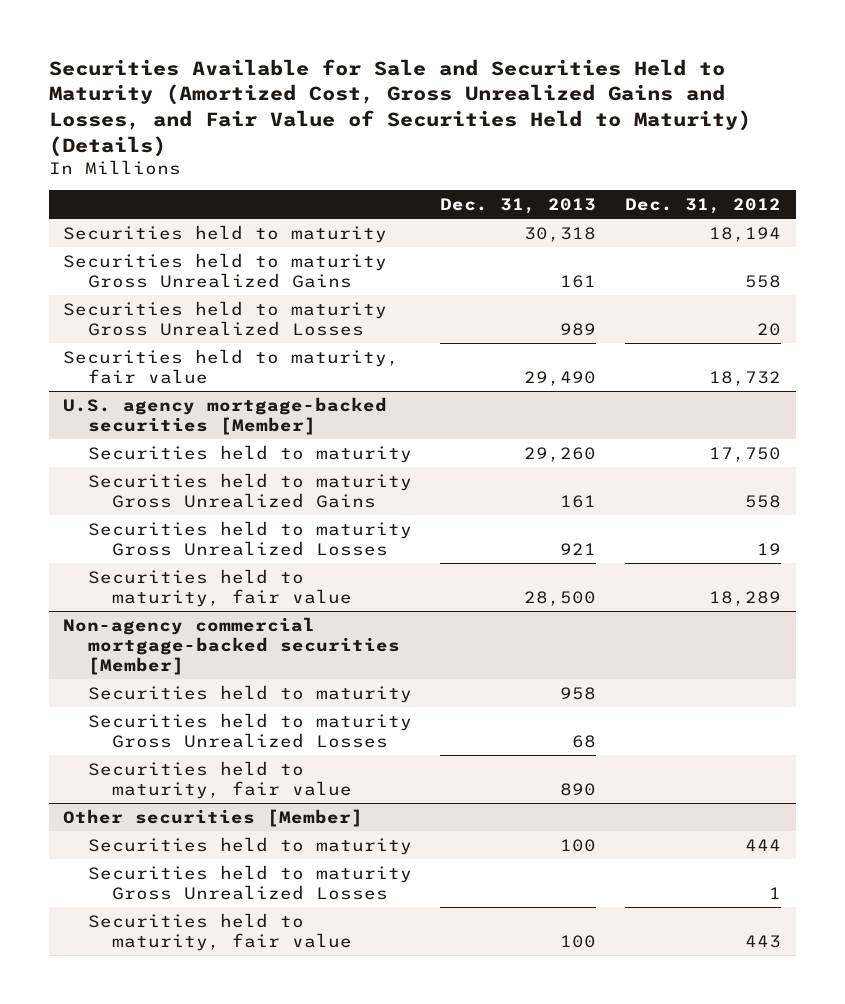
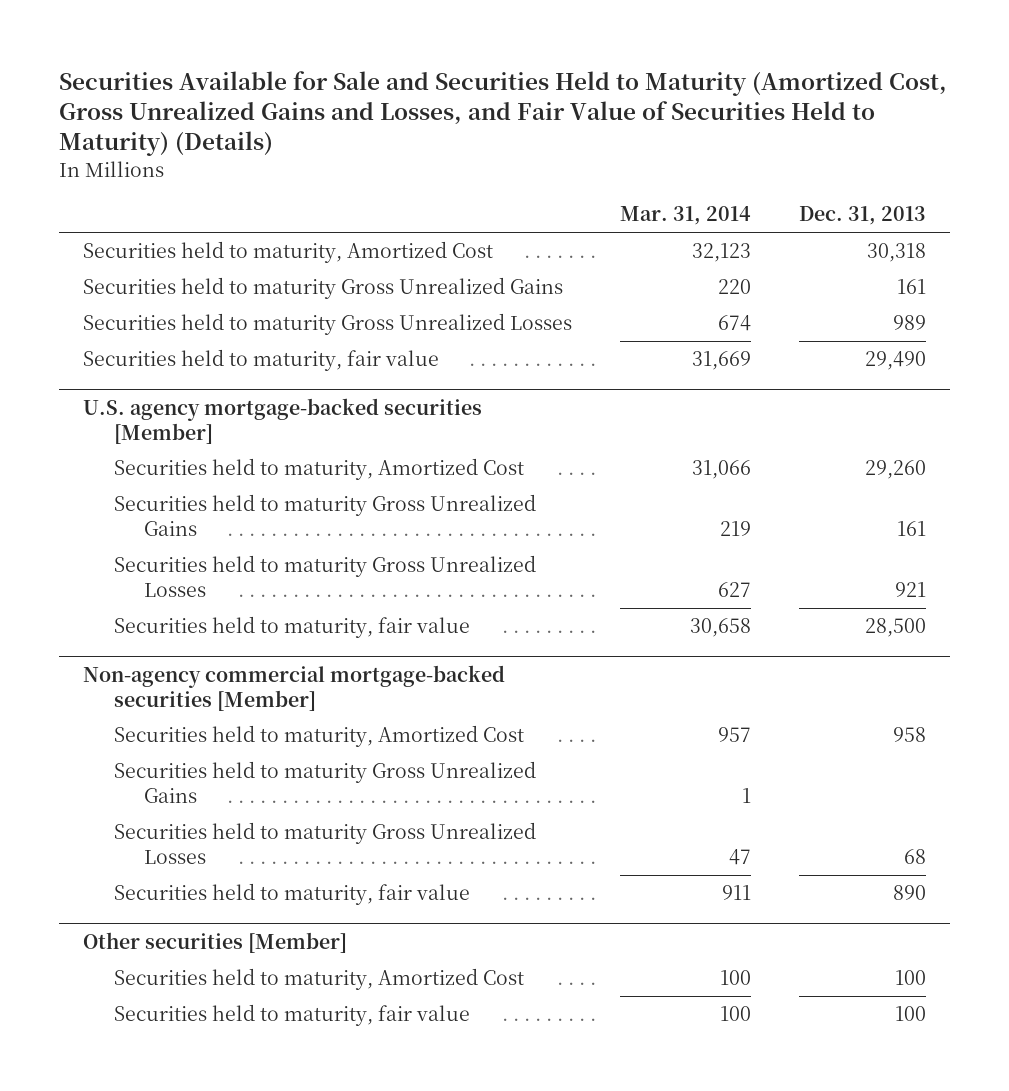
[625,198,782,215] Dec. 31, 2012 -> none
none -> [619,206,751,226] Mar. 31, 2014
[63,224,388,243] Securities held to maturity -> [83,241,494,264] Securities held to maturity, Amortized Cost
[87,444,412,463] Securities held to maturity -> [113,458,524,481] Securities held to maturity, Amortized Cost
[87,684,412,703] Securities held to maturity -> [113,725,524,748] Securities held to maturity, Amortized Cost
none -> [113,761,536,804] Securities held to maturity Gross Unrealized Gains
[87,864,412,900] Securities held to maturity Gross Unrealized Losses -> none
[87,836,412,855] Securities held to maturity -> [113,968,524,991] Securities held to maturity, Amortized Cost

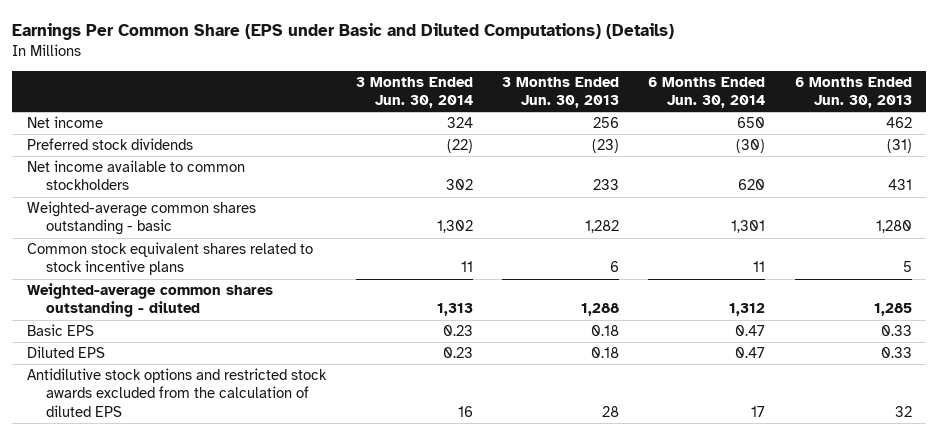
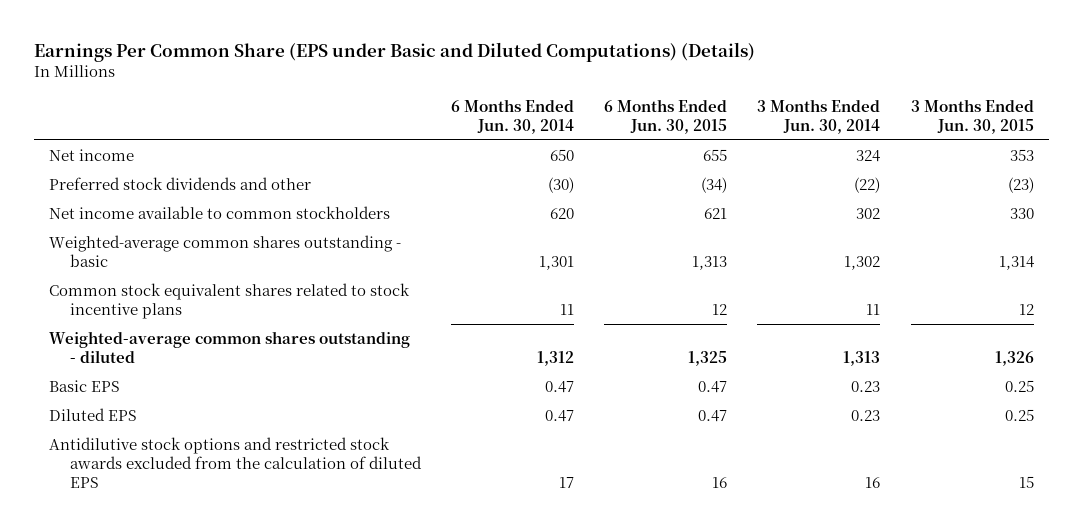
[501,77,619,109] 3 Months Ended Jun. 30, 2013 -> none
[794,77,912,109] 6 Months Ended Jun. 30, 2013 -> none
none -> [604,98,728,134] 6 Months Ended Jun. 30, 2015
none -> [910,98,1034,134] 3 Months Ended Jun. 30, 2015
[27,138,194,151] Preferred stock dividends -> [48,176,311,190] Preferred stock dividends and other

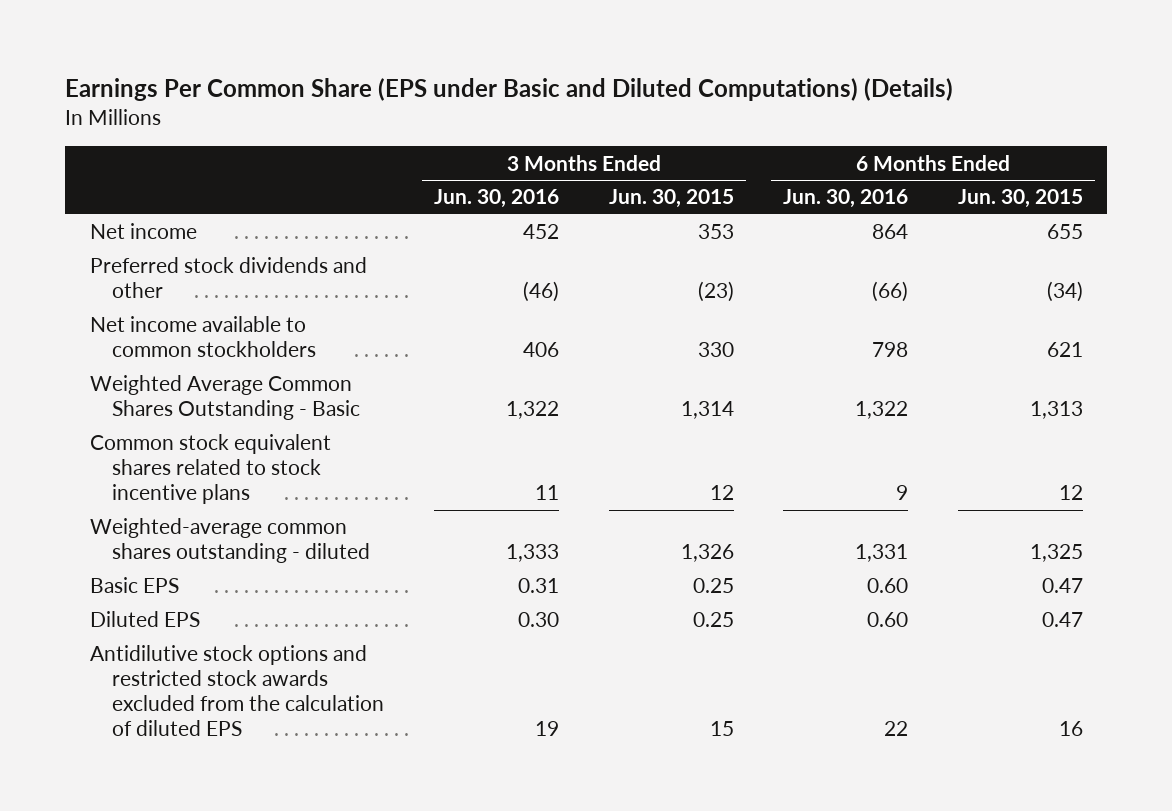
[451,98,575,134] 6 Months Ended Jun. 30, 2014 -> none
[757,98,881,134] 3 Months Ended Jun. 30, 2014 -> none
none -> [433,189,559,209] Jun. 30, 2016
none -> [783,189,909,209] Jun. 30, 2016
[48,234,401,267] Weighted-average common shares outstanding - basic -> [89,375,361,421] Weighted Average Common Shares Outstanding - Basic

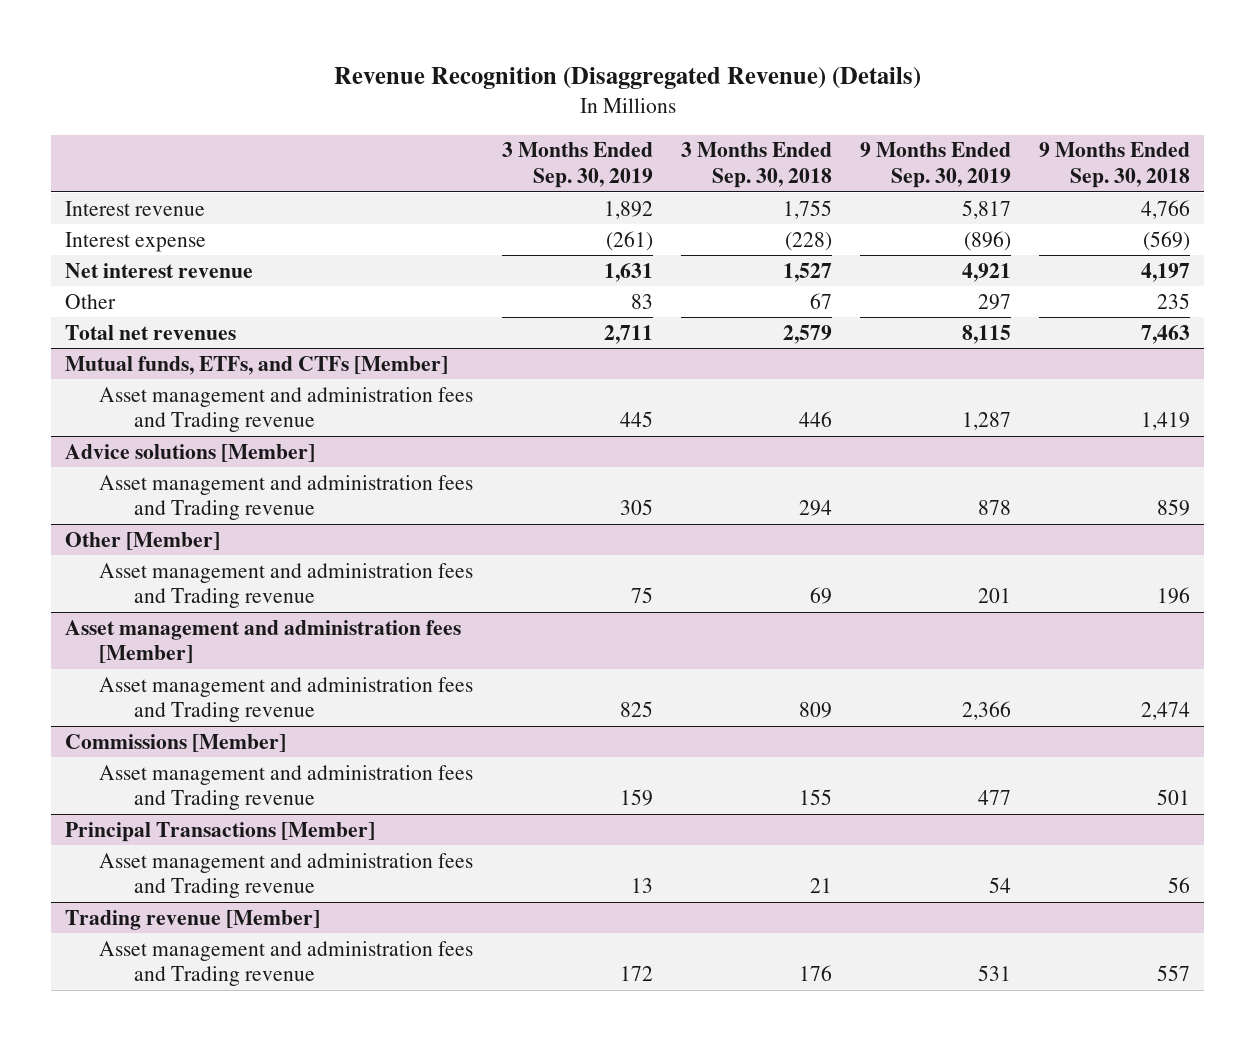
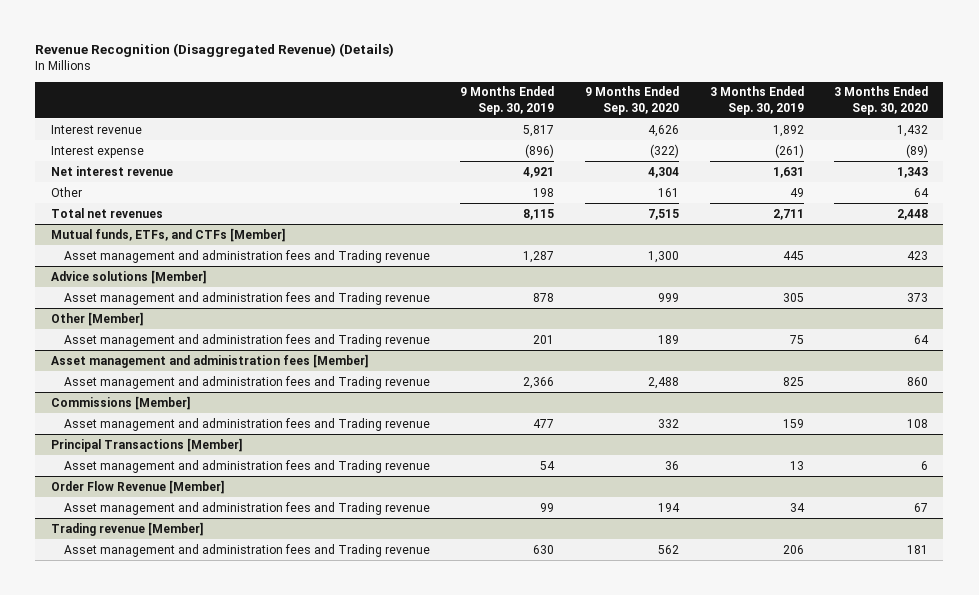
[680,142,832,189] 3 Months Ended Sep. 30, 2018 -> none
[1039,142,1191,189] 9 Months Ended Sep. 30, 2018 -> none
none -> [584,86,679,115] 9 Months Ended Sep. 30, 2020
none -> [834,86,929,115] 3 Months Ended Sep. 30, 2020
[630,293,653,309] 83 -> [789,187,804,197] 49
[977,293,1011,310] 297 -> [533,187,555,197] 198
none -> [50,479,225,494] Order Flow Revenue [Member]
none -> [63,501,430,515] Asset management and administration fees and Trading revenue
[619,966,653,982] 172 -> [782,544,804,554] 206
[977,965,1011,982] 531 -> [533,544,555,554] 630

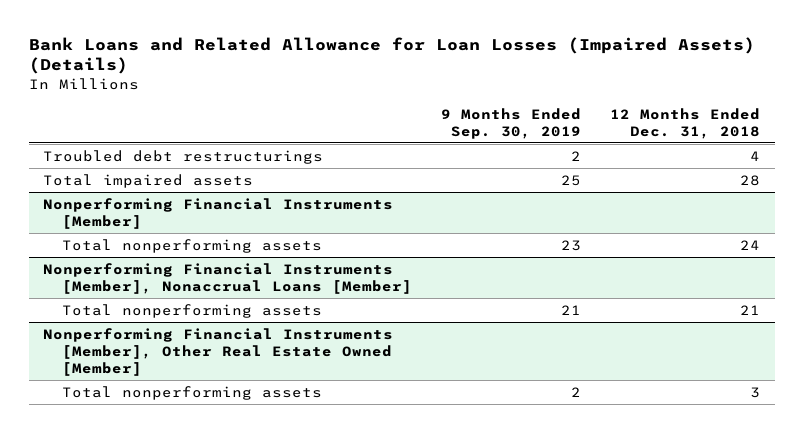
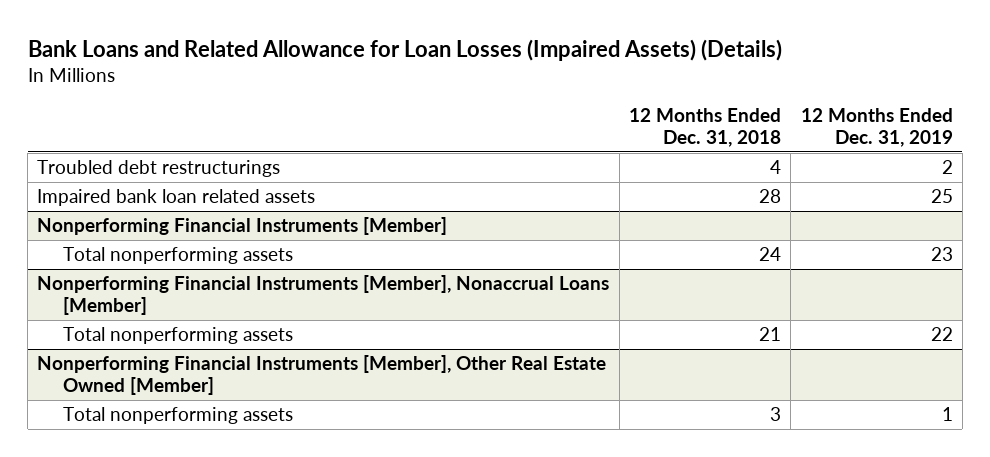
[441,107,582,139] 9 Months Ended Sep. 30, 2019 -> none
none -> [800,108,953,148] 12 Months Ended Dec. 31, 2019
[43,173,254,188] Total impaired assets -> [37,189,316,207] Impaired bank loan related assets

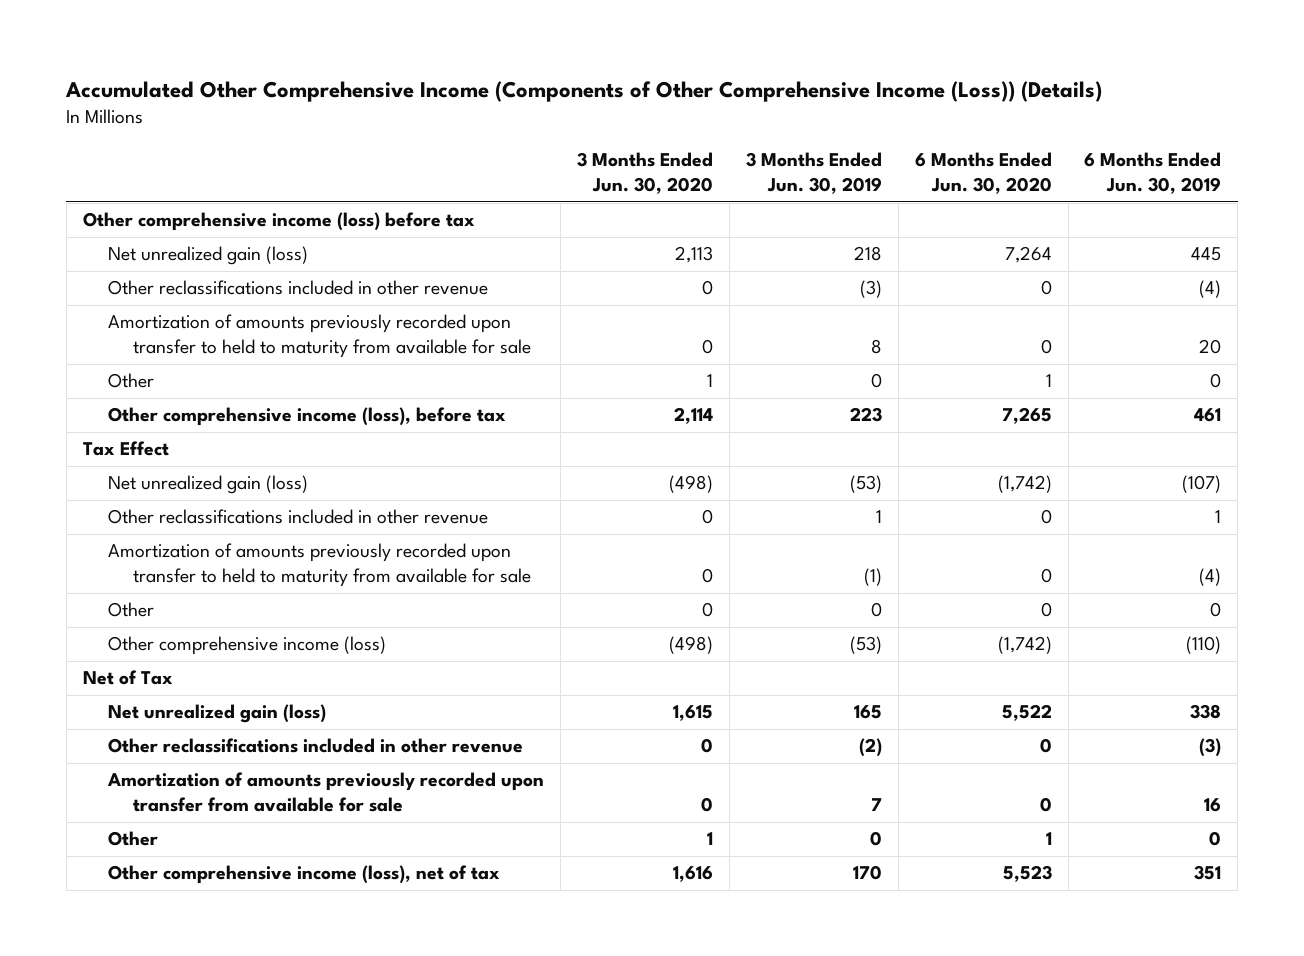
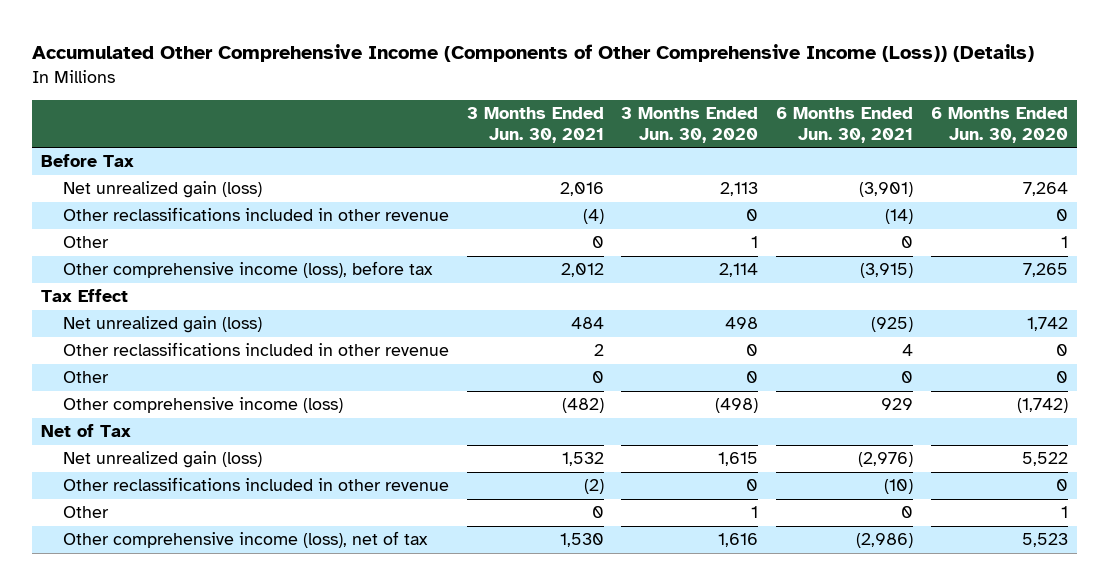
[745,152,882,195] 3 Months Ended Jun. 30, 2019 -> none
[1084,152,1222,195] 6 Months Ended Jun. 30, 2019 -> none
none -> [466,107,604,144] 3 Months Ended Jun. 30, 2021
none -> [776,107,914,144] 6 Months Ended Jun. 30, 2021
[82,212,475,232] Other comprehensive income (loss) before tax -> [41,154,135,168] Before Tax
[107,314,532,359] Amortization of amounts previously recorded upon transfer to held to maturity from available for sale -> none
[668,475,713,494] (498) -> [725,317,759,330] 498
[997,475,1052,494] (1,742) -> [1026,317,1068,332] 1,742
[107,543,532,588] Amortization of amounts previously recorded upon transfer to held to maturity from available for sale -> none
[106,772,544,813] Amortization of amounts previously recorded upon transfer from available for sale -> none

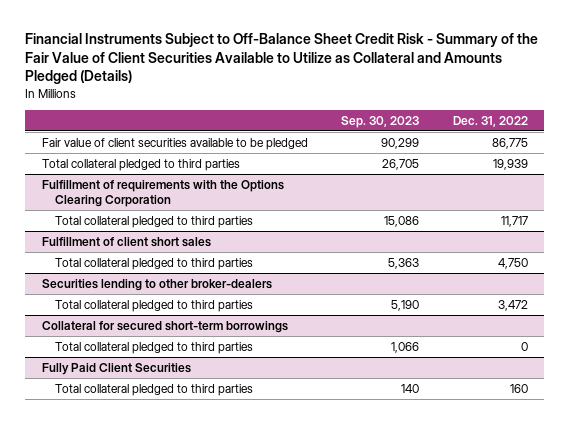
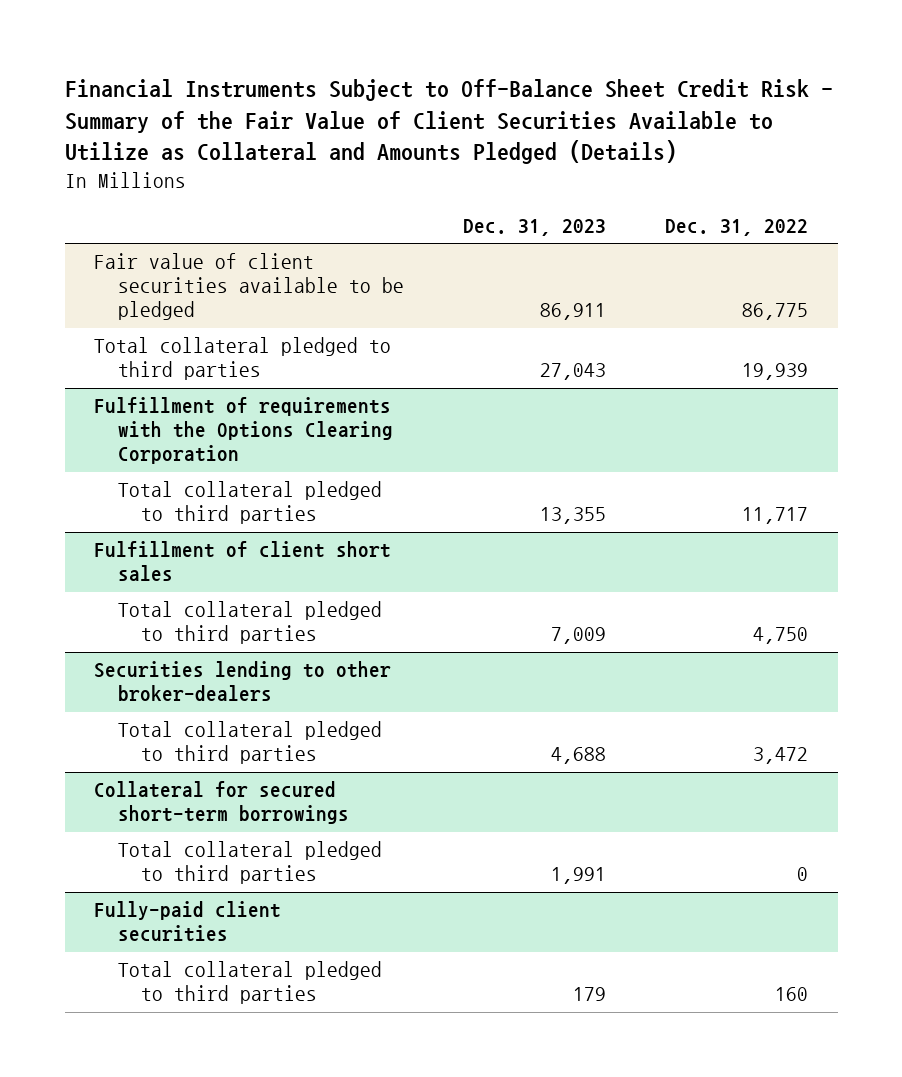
[341,115,420,128] Sep. 30, 2023 -> none
none -> [462,218,606,236] Dec. 31, 2023
[41,362,191,375] Fully Paid Client Securities -> [94,901,282,943] Fully-paid client securities

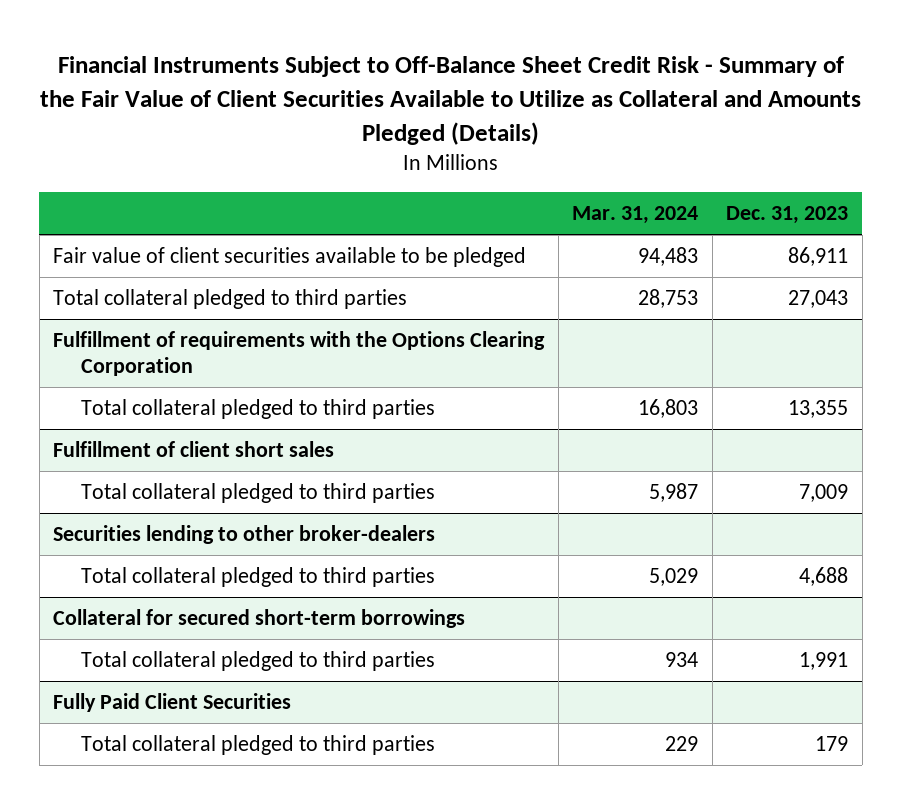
[664,218,808,236] Dec. 31, 2022 -> none
none -> [572,206,699,225] Mar. 31, 2024
[94,901,282,943] Fully-paid client securities -> [53,693,292,713] Fully Paid Client Securities

